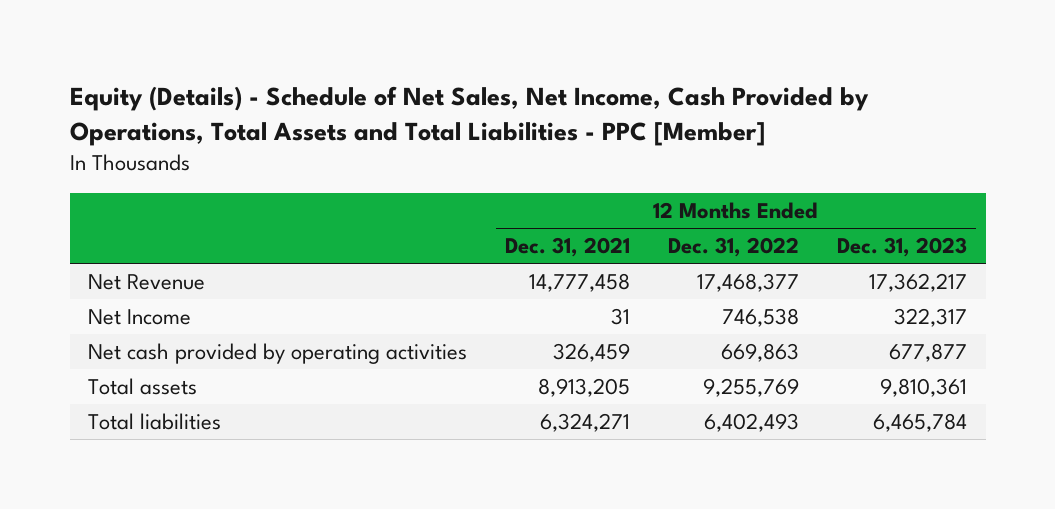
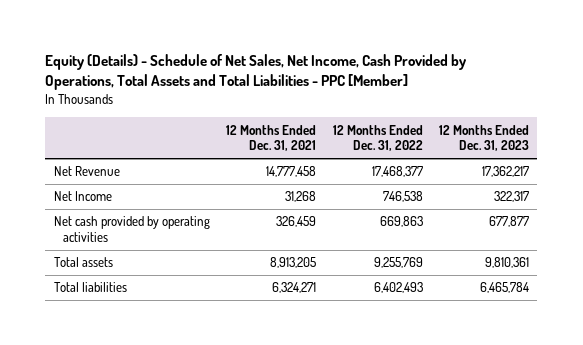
[611,307,631,325] 31 -> [285,191,317,203] 31,268

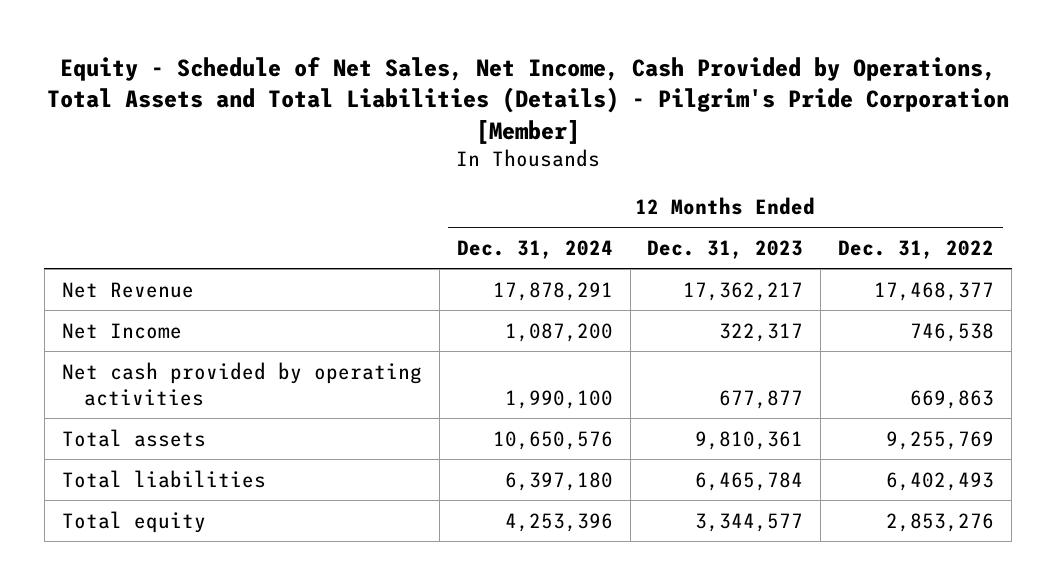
[45,53,468,91] Equity (Details) - Schedule of Net Sales, Net Income, Cash Provided by Operations, Total Assets and Total Liabilities - PPC [Member] -> [47,56,1010,144] Equity - Schedule of Net Sales, Net Income, Cash Provided by Operations, Total Assets and Total Liabilities (Details) - Pilgrim's Pride Corporation [Member]
[226,124,317,152] 12 Months Ended Dec. 31, 2021 -> none
none -> [456,240,613,260] Dec. 31, 2024
none -> [61,510,206,533] Total equity

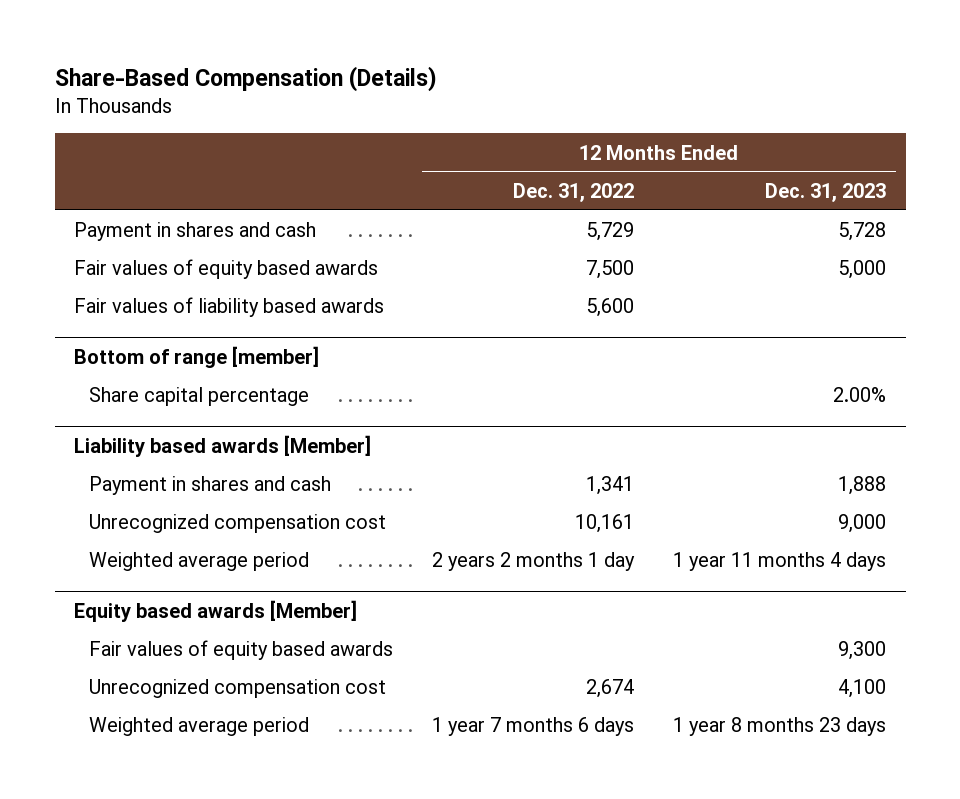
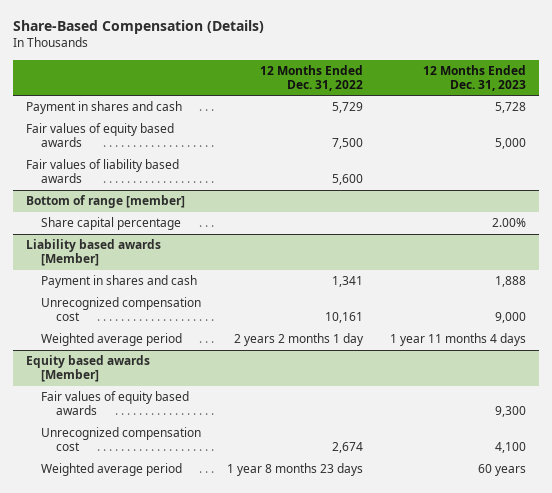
[432,717,635,737] 1 year 7 months 6 days -> [227,463,364,477] 1 year 8 months 23 days
[673,717,887,737] 1 year 8 months 23 days -> [477,464,526,477] 60 years

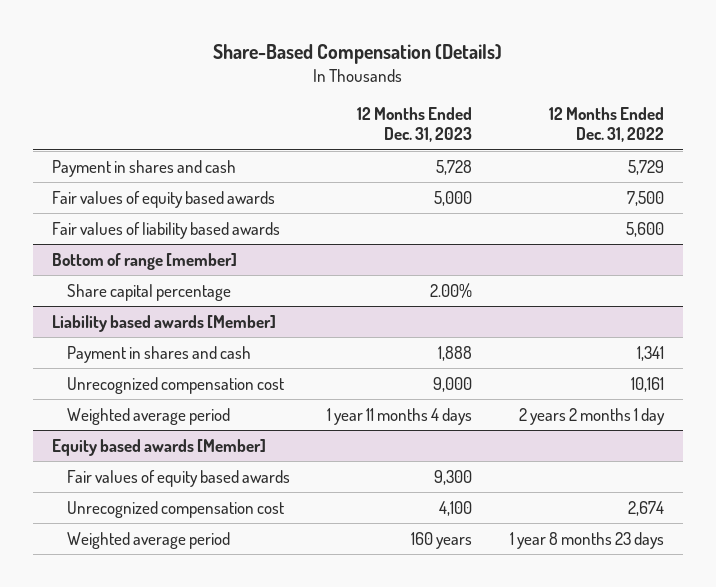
[477,464,526,477] 60 years -> [411,531,473,549] 160 years

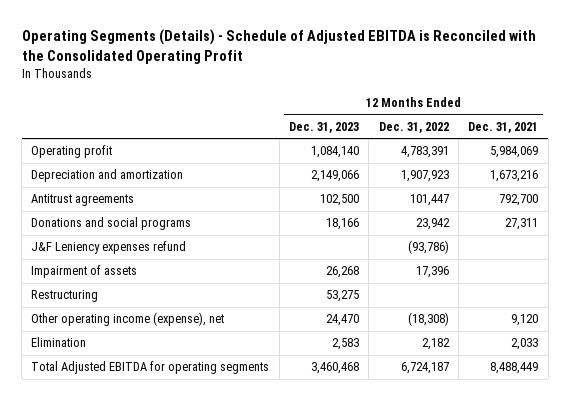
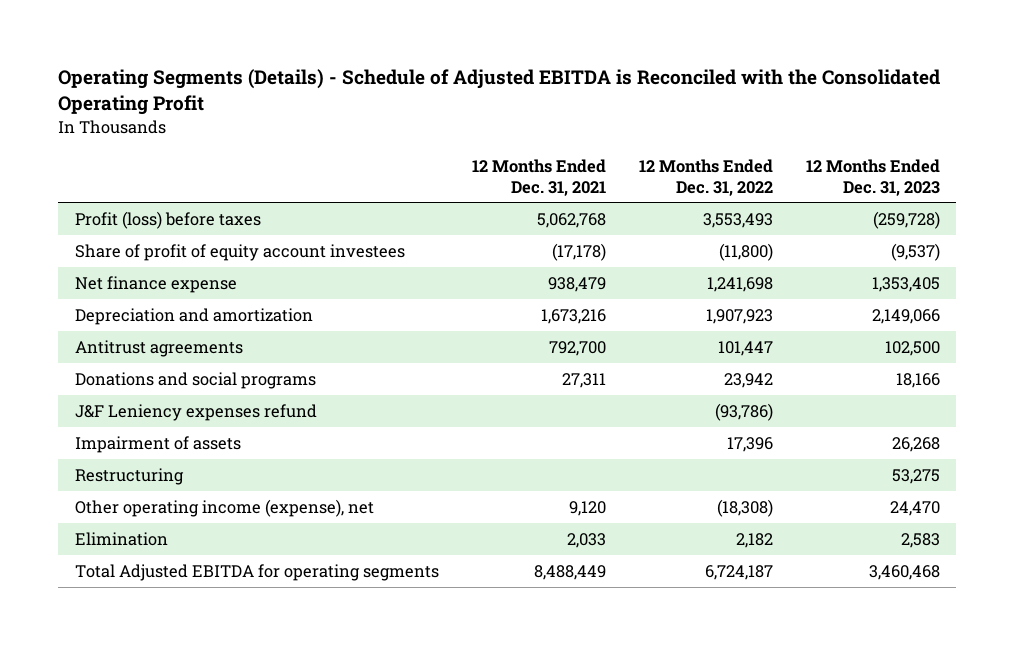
[31,145,113,159] Operating profit -> none
none -> [74,210,261,229] Profit (loss) before taxes
none -> [74,243,405,261] Share of profit of equity account investees
none -> [74,275,237,293] Net finance expense

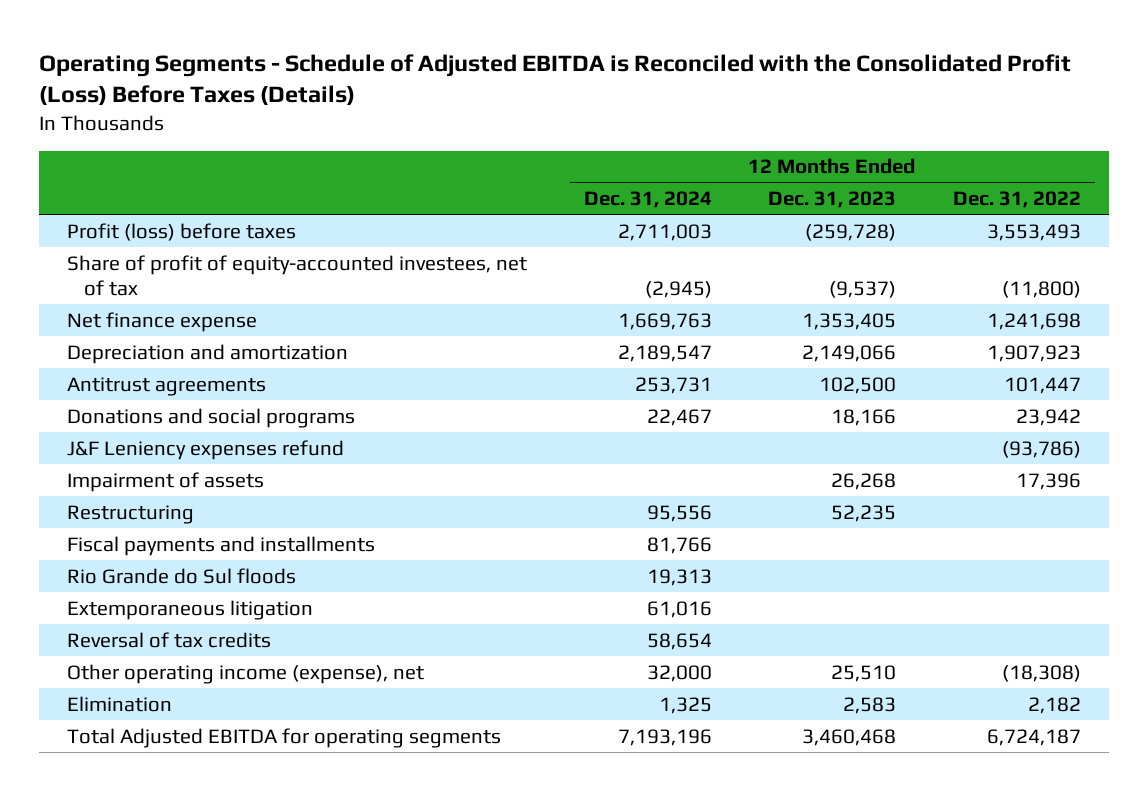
[58,69,941,116] Operating Segments (Details) - Schedule of Adjusted EBITDA is Reconciled with the Consolidated Operating Profit -> [38,53,1071,106] Operating Segments - Schedule of Adjusted EBITDA is Reconciled with the Consolidated Profit (Loss) Before Taxes (Details)
[471,158,606,196] 12 Months Ended Dec. 31, 2021 -> none
none -> [583,191,712,209] Dec. 31, 2024
[74,243,405,261] Share of profit of equity account investees -> [67,254,528,297] Share of profit of equity-accounted investees, net of tax
[891,468,940,484] 53,275 -> [831,504,897,522] 52,235
none -> [67,535,376,556] Fiscal payments and installments
none -> [67,567,297,584] Rio Grande do Sul floods
none -> [67,599,314,620] Extemporaneous litigation
none -> [67,631,272,648] Reversal of tax credits
[889,500,940,516] 24,470 -> [831,664,897,682] 25,510

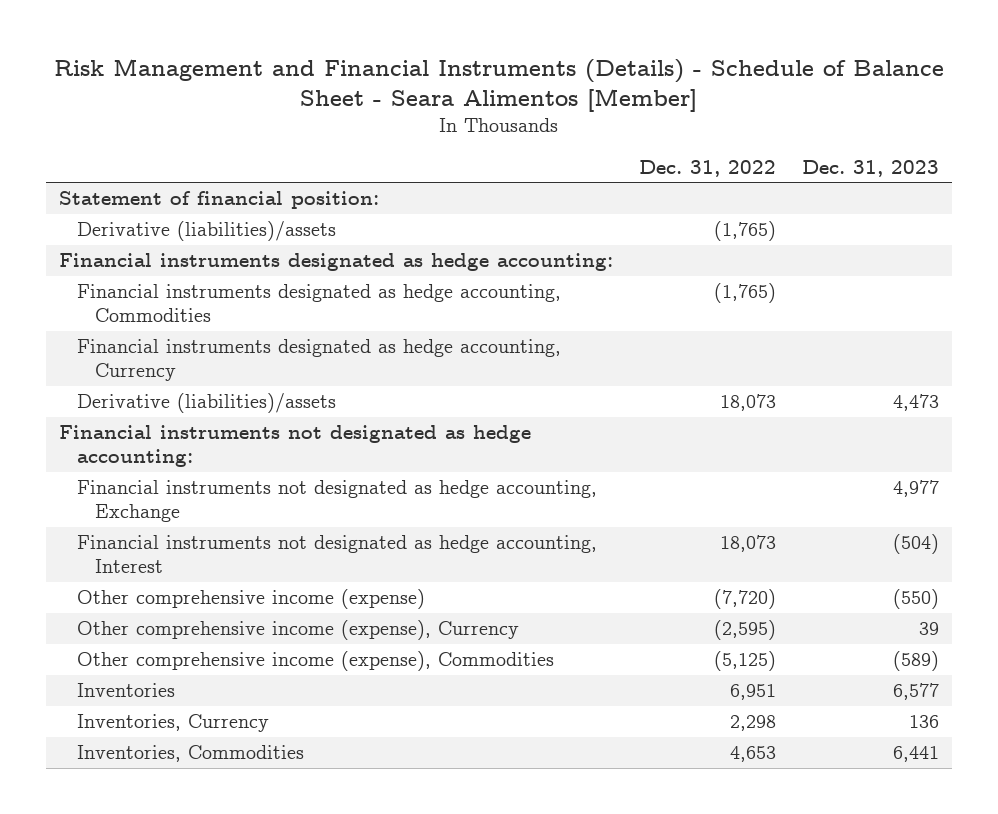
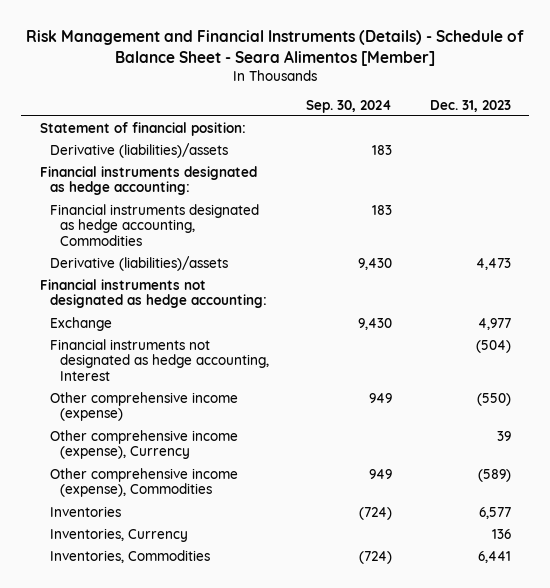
[638,159,776,177] Dec. 31, 2022 -> none
none -> [306,99,393,113] Sep. 30, 2024
[77,339,562,382] Financial instruments designated as hedge accounting, Currency -> none
[77,480,598,523] Financial instruments not designated as hedge accounting, Exchange -> [49,316,112,331] Exchange

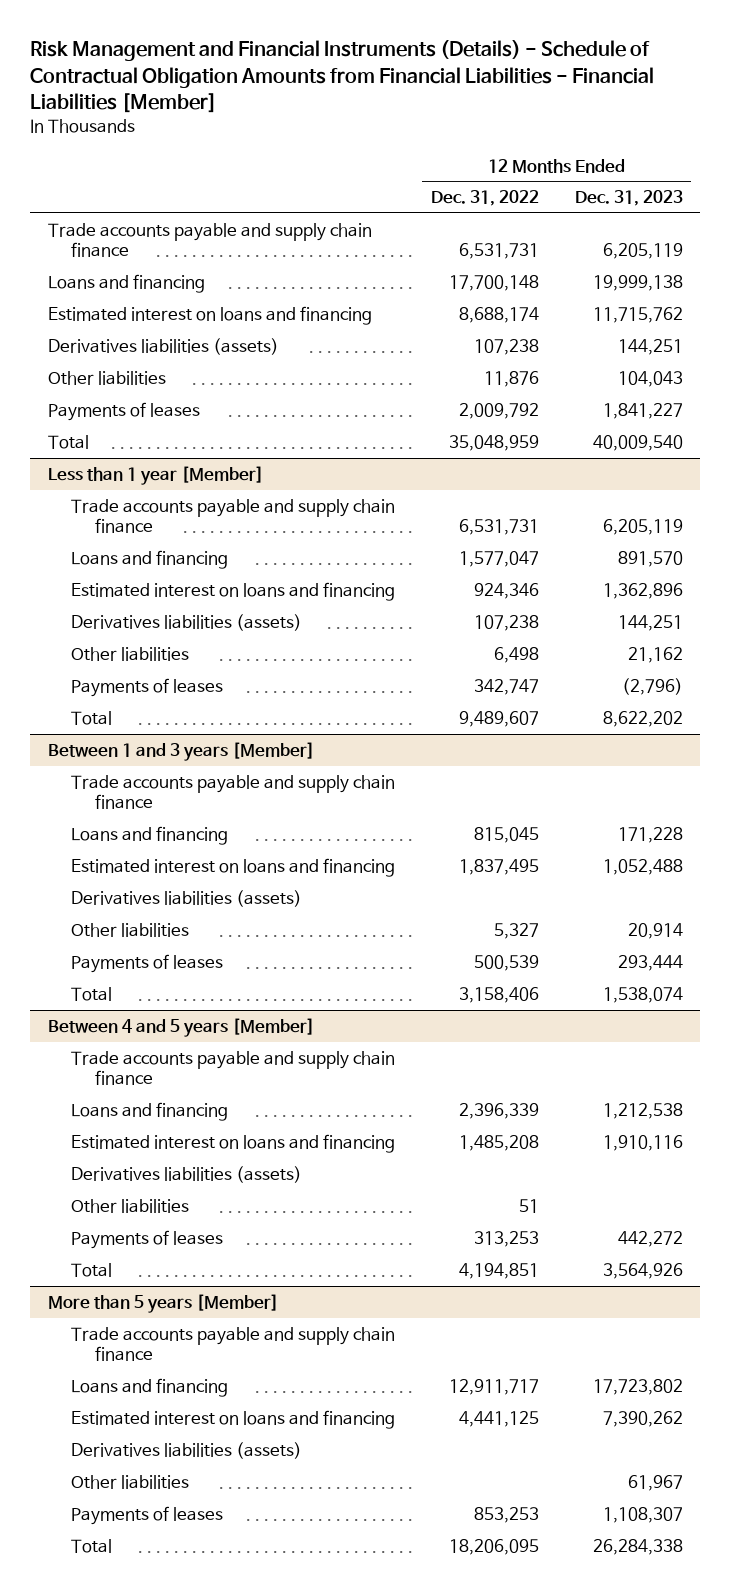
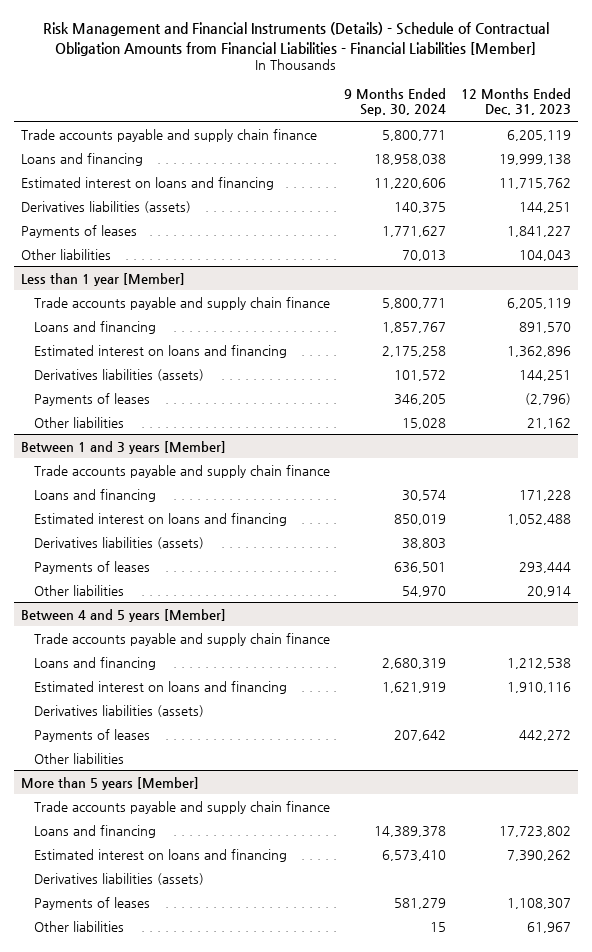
[430,190,539,207] Dec. 31, 2022 -> none
none -> [344,88,447,117] 9 Months Ended Sep. 30, 2024
[47,435,89,450] Total -> none
[47,371,166,386] Other liabilities -> [21,248,112,260] Other liabilities
[71,711,113,726] Total -> none
[71,647,190,662] Other liabilities -> [34,416,125,428] Other liabilities
[71,987,113,1002] Total -> none
[71,923,190,938] Other liabilities -> [34,584,125,596] Other liabilities
[71,1263,113,1278] Total -> none
[71,1199,190,1214] Other liabilities -> [34,752,125,764] Other liabilities
[71,1539,113,1554] Total -> none
[71,1475,190,1490] Other liabilities -> [34,920,125,932] Other liabilities

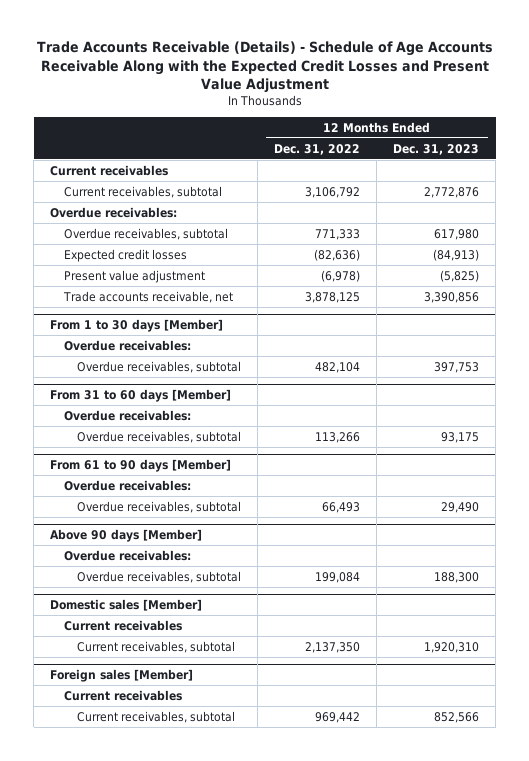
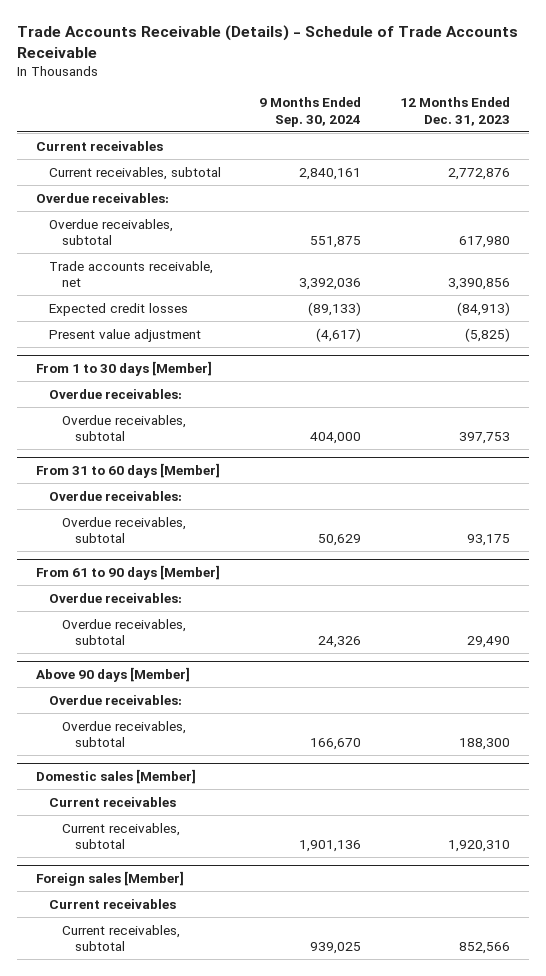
[36,41,493,94] Trade Accounts Receivable (Details) - Schedule of Age Accounts Receivable Along with the Expected Credit Losses and Present Value Adjustment -> [16,25,518,59] Trade Accounts Receivable (Details) - Schedule of Trade Accounts Receivable
[274,143,361,155] Dec. 31, 2022 -> none
none -> [259,97,362,127] 9 Months Ended Sep. 30, 2024
[62,290,233,303] Trade accounts receivable, net -> [49,260,214,288] Trade accounts receivable, net

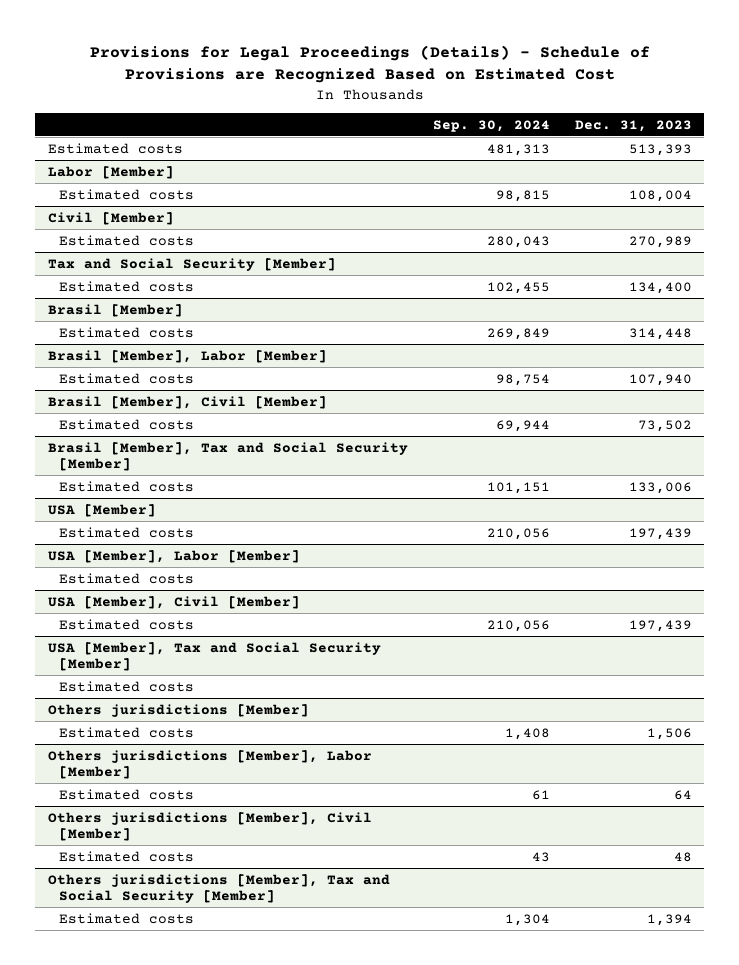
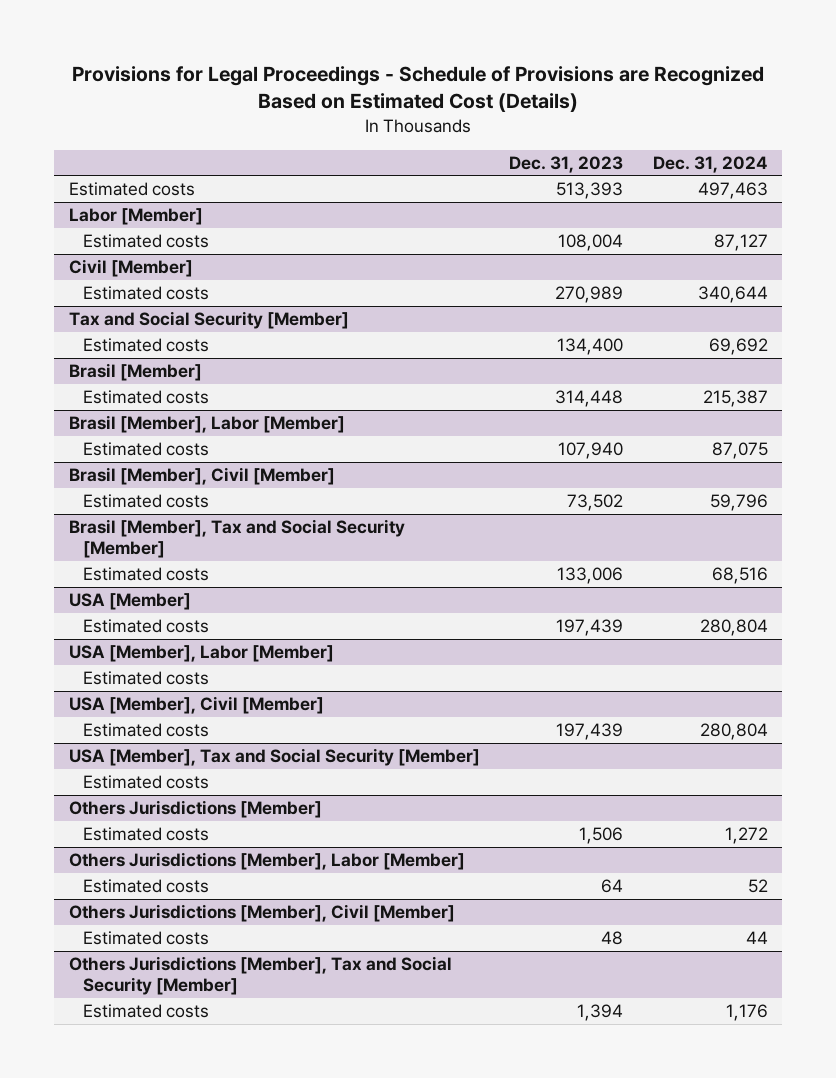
[89,45,650,84] Provisions for Legal Proceedings (Details) - Schedule of Provisions are Recognized Based on Estimated Cost -> [72,66,765,113] Provisions for Legal Proceedings - Schedule of Provisions are Recognized Based on Estimated Cost (Details)
[432,119,550,132] Sep. 30, 2024 -> none
none -> [652,155,768,173] Dec. 31, 2024
[47,703,309,717] Others jurisdictions [Member] -> [68,800,322,819] Others Jurisdictions [Member]
[47,749,372,780] Others jurisdictions [Member], Labor [Member] -> [68,852,465,871] Others Jurisdictions [Member], Labor [Member]
[47,811,372,842] Others jurisdictions [Member], Civil [Member] -> [68,904,455,923] Others Jurisdictions [Member], Civil [Member]
[47,873,390,904] Others jurisdictions [Member], Tax and Social Security [Member] -> [68,956,452,996] Others Jurisdictions [Member], Tax and Social Security [Member]

